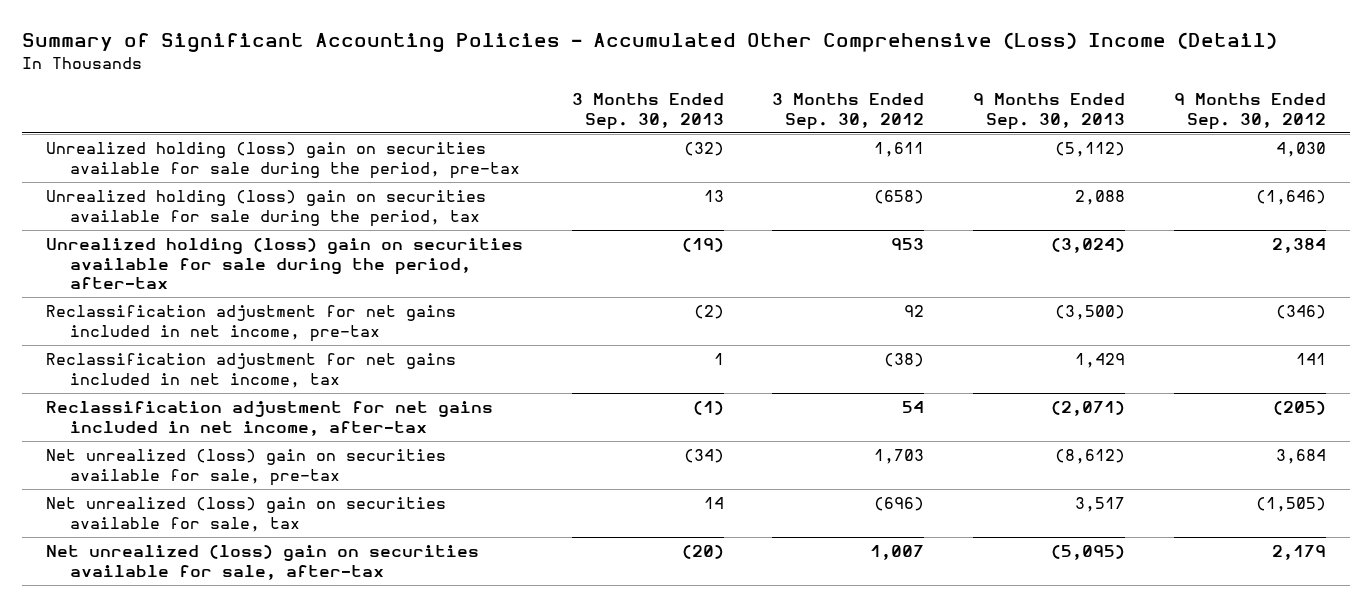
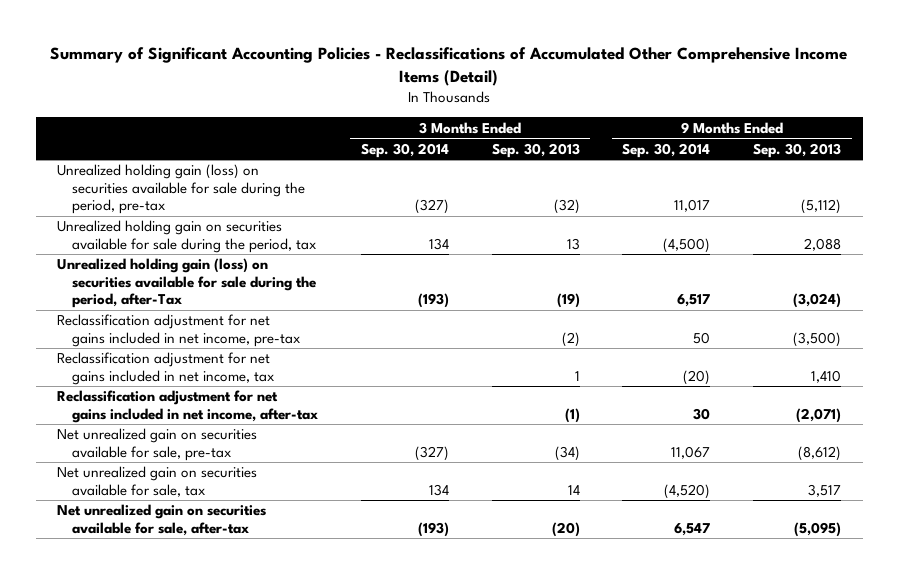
[21,32,1277,53] Summary of Significant Accounting Policies - Accumulated Other Comprehensive (Loss) Income (Detail) -> [50,46,848,86] Summary of Significant Accounting Policies - Reclassifications of Accumulated Other Comprehensive Income Items (Detail)
[772,93,925,130] 3 Months Ended Sep. 30, 2012 -> none
[1173,93,1326,130] 9 Months Ended Sep. 30, 2012 -> none
none -> [360,142,449,158] Sep. 30, 2014
none -> [622,142,711,158] Sep. 30, 2014
[46,142,520,179] Unrealized holding (loss) gain on securities available for sale during the period, pre-tax -> [57,164,306,215] Unrealized holding gain (loss) on securities available for sale during the period, pre-tax
[46,190,487,227] Unrealized holding (loss) gain on securities available for sale during the period, tax -> [57,220,318,253] Unrealized holding gain on securities available for sale during the period, tax
[46,238,524,290] Unrealized holding (loss) gain on securities available for sale during the period, after-tax -> [57,258,317,309] Unrealized holding gain (loss) on securities available for sale during the period, after-Tax
[1075,353,1126,369] 1,429 -> [811,369,842,383] 1,410
[46,449,447,486] Net unrealized (loss) gain on securities available for sale, pre-tax -> [57,428,258,461] Net unrealized gain on securities available for sale, pre-tax
[46,497,447,532] Net unrealized (loss) gain on securities available for sale, tax -> [57,466,258,497] Net unrealized gain on securities available for sale, tax
[46,545,480,580] Net unrealized (loss) gain on securities available for sale, after-tax -> [57,504,267,536] Net unrealized gain on securities available for sale, after-tax

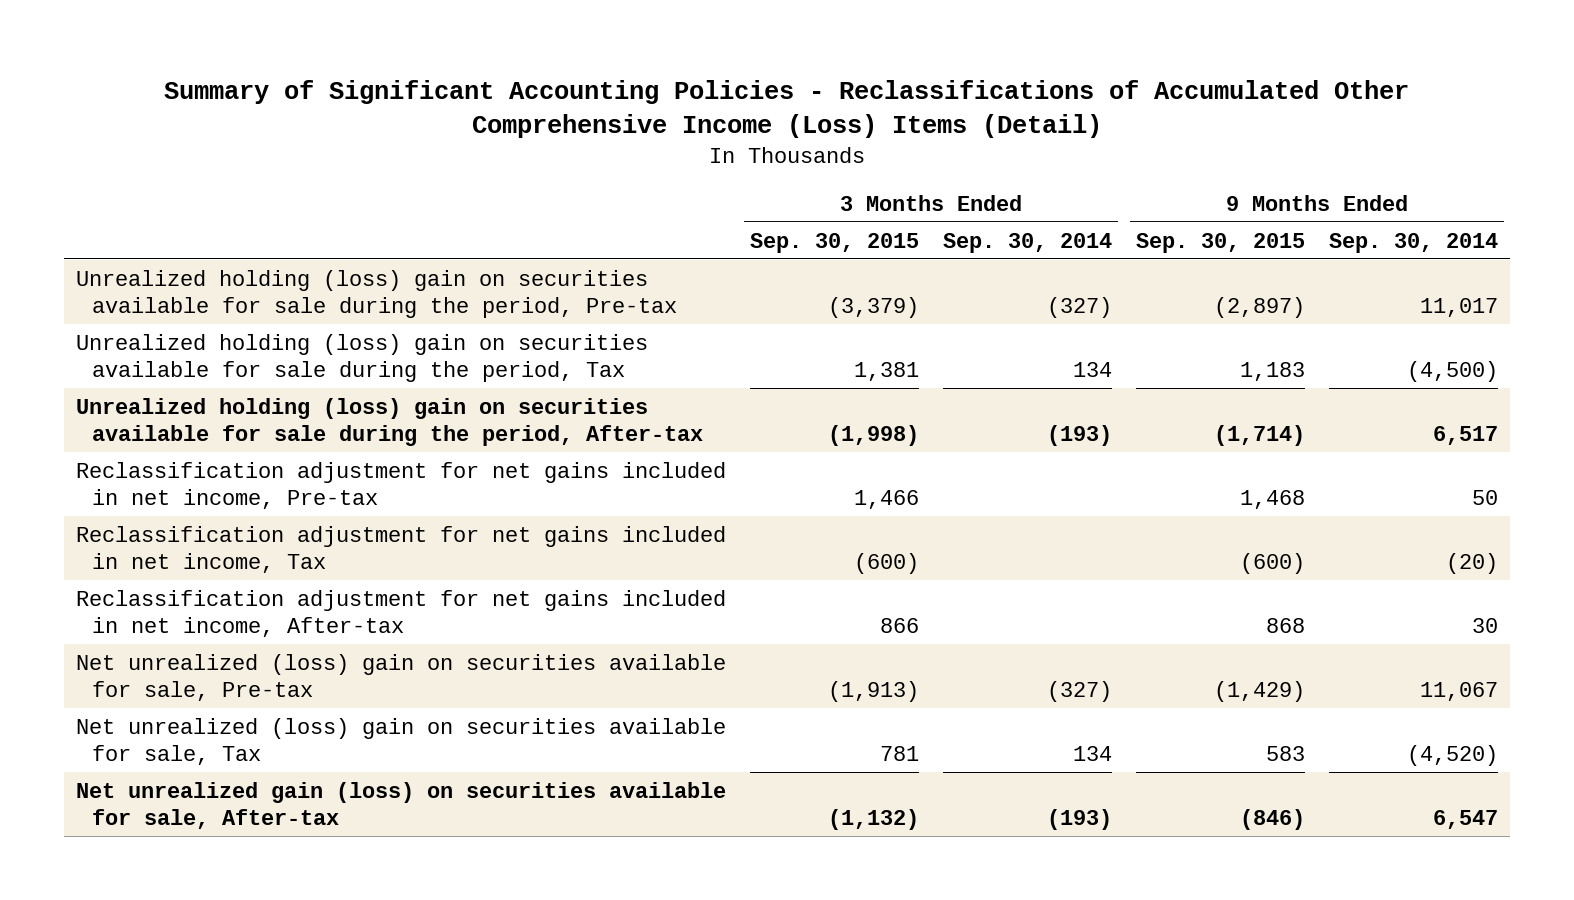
[50,46,848,86] Summary of Significant Accounting Policies - Reclassifications of Accumulated Other Comprehensive Income Items (Detail) -> [164,79,1410,139] Summary of Significant Accounting Policies - Reclassifications of Accumulated Other Comprehensive Income (Loss) Items (Detail)
[491,142,580,158] Sep. 30, 2013 -> none
[753,142,842,158] Sep. 30, 2013 -> none
none -> [750,232,920,253] Sep. 30, 2015
none -> [1135,232,1305,253] Sep. 30, 2015
[57,164,306,215] Unrealized holding gain (loss) on securities available for sale during the period, pre-tax -> [76,269,678,319] Unrealized holding (loss) gain on securities available for sale during the period, Pre-tax
[57,220,318,253] Unrealized holding gain on securities available for sale during the period, tax -> [76,333,649,383] Unrealized holding (loss) gain on securities available for sale during the period, Tax
[57,258,317,309] Unrealized holding gain (loss) on securities available for sale during the period, after-Tax -> [76,397,704,447] Unrealized holding (loss) gain on securities available for sale during the period, After-tax
[57,314,302,347] Reclassification adjustment for net gains included in net income, pre-tax -> [76,461,727,510] Reclassification adjustment for net gains included in net income, Pre-tax
[57,352,276,385] Reclassification adjustment for net gains included in net income, tax -> [76,525,727,574] Reclassification adjustment for net gains included in net income, Tax
[57,390,319,423] Reclassification adjustment for net gains included in net income, after-tax -> [76,589,727,638] Reclassification adjustment for net gains included in net income, After-tax
[57,428,258,461] Net unrealized gain on securities available for sale, pre-tax -> [76,653,727,702] Net unrealized (loss) gain on securities available for sale, Pre-tax
[57,466,258,497] Net unrealized gain on securities available for sale, tax -> [76,717,727,766] Net unrealized (loss) gain on securities available for sale, Tax
[57,504,267,536] Net unrealized gain on securities available for sale, after-tax -> [76,781,727,830] Net unrealized gain (loss) on securities available for sale, After-tax

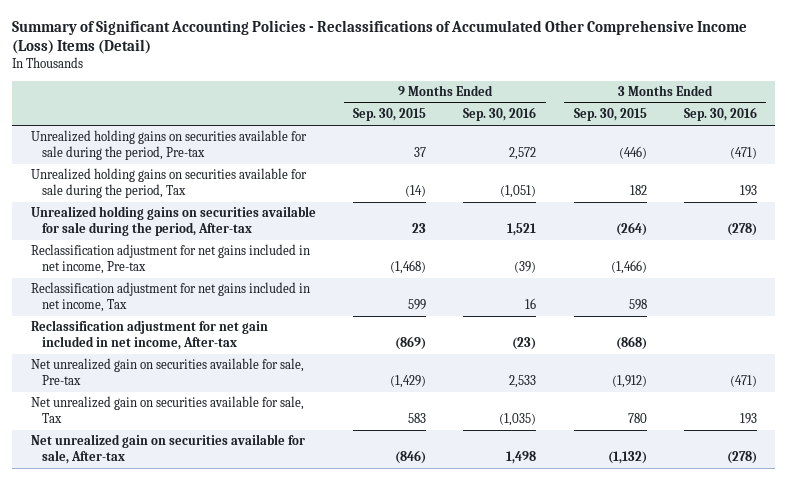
[943,232,1113,253] Sep. 30, 2014 -> none
[1328,232,1498,253] Sep. 30, 2014 -> none
none -> [463,107,537,122] Sep. 30, 2016
none -> [683,107,757,122] Sep. 30, 2016
[76,269,678,319] Unrealized holding (loss) gain on securities available for sale during the period, Pre-tax -> [31,130,308,160] Unrealized holding gains on securities available for sale during the period, Pre-tax
[828,297,920,319] (3,379) -> [618,145,647,159] (446)
[1213,297,1305,319] (2,897) -> [414,146,427,157] 37
[76,333,649,383] Unrealized holding (loss) gain on securities available for sale during the period, Tax -> [31,168,308,198] Unrealized holding gains on securities available for sale during the period, Tax
[854,362,920,382] 1,381 -> [629,184,647,195] 182
[1239,362,1305,382] 1,183 -> [405,184,427,197] (14)
[76,397,704,447] Unrealized holding (loss) gain on securities available for sale during the period, After-tax -> [31,206,317,236] Unrealized holding gains on securities available for sale during the period, After-tax
[828,425,920,447] (1,998) -> [615,221,647,236] (264)
[1213,425,1305,447] (1,714) -> [412,222,427,233] 23
[854,490,920,510] 1,466 -> [610,259,647,274] (1,466)
[1239,490,1305,510] 1,468 -> [390,259,427,274] (1,468)
[854,553,920,575] (600) -> [628,298,647,310] 598
[1239,553,1305,575] (600) -> [408,298,427,310] 599
[76,589,727,638] Reclassification adjustment for net gains included in net income, After-tax -> [31,320,269,350] Reclassification adjustment for net gain included in net income, After-tax
[880,618,920,634] 866 -> [615,335,647,350] (868)
[1265,618,1305,634] 868 -> [395,335,427,350] (869)
[76,653,727,702] Net unrealized (loss) gain on securities available for sale, Pre-tax -> [31,358,305,385] Net unrealized gain on securities available for sale, Pre-tax
[828,681,920,703] (1,913) -> [611,374,647,388] (1,912)
[76,717,727,766] Net unrealized (loss) gain on securities available for sale, Tax -> [31,396,305,423] Net unrealized gain on securities available for sale, Tax
[880,746,920,762] 781 -> [627,412,647,423] 780
[76,781,727,830] Net unrealized gain (loss) on securities available for sale, After-tax -> [31,434,306,464] Net unrealized gain on securities available for sale, After-tax

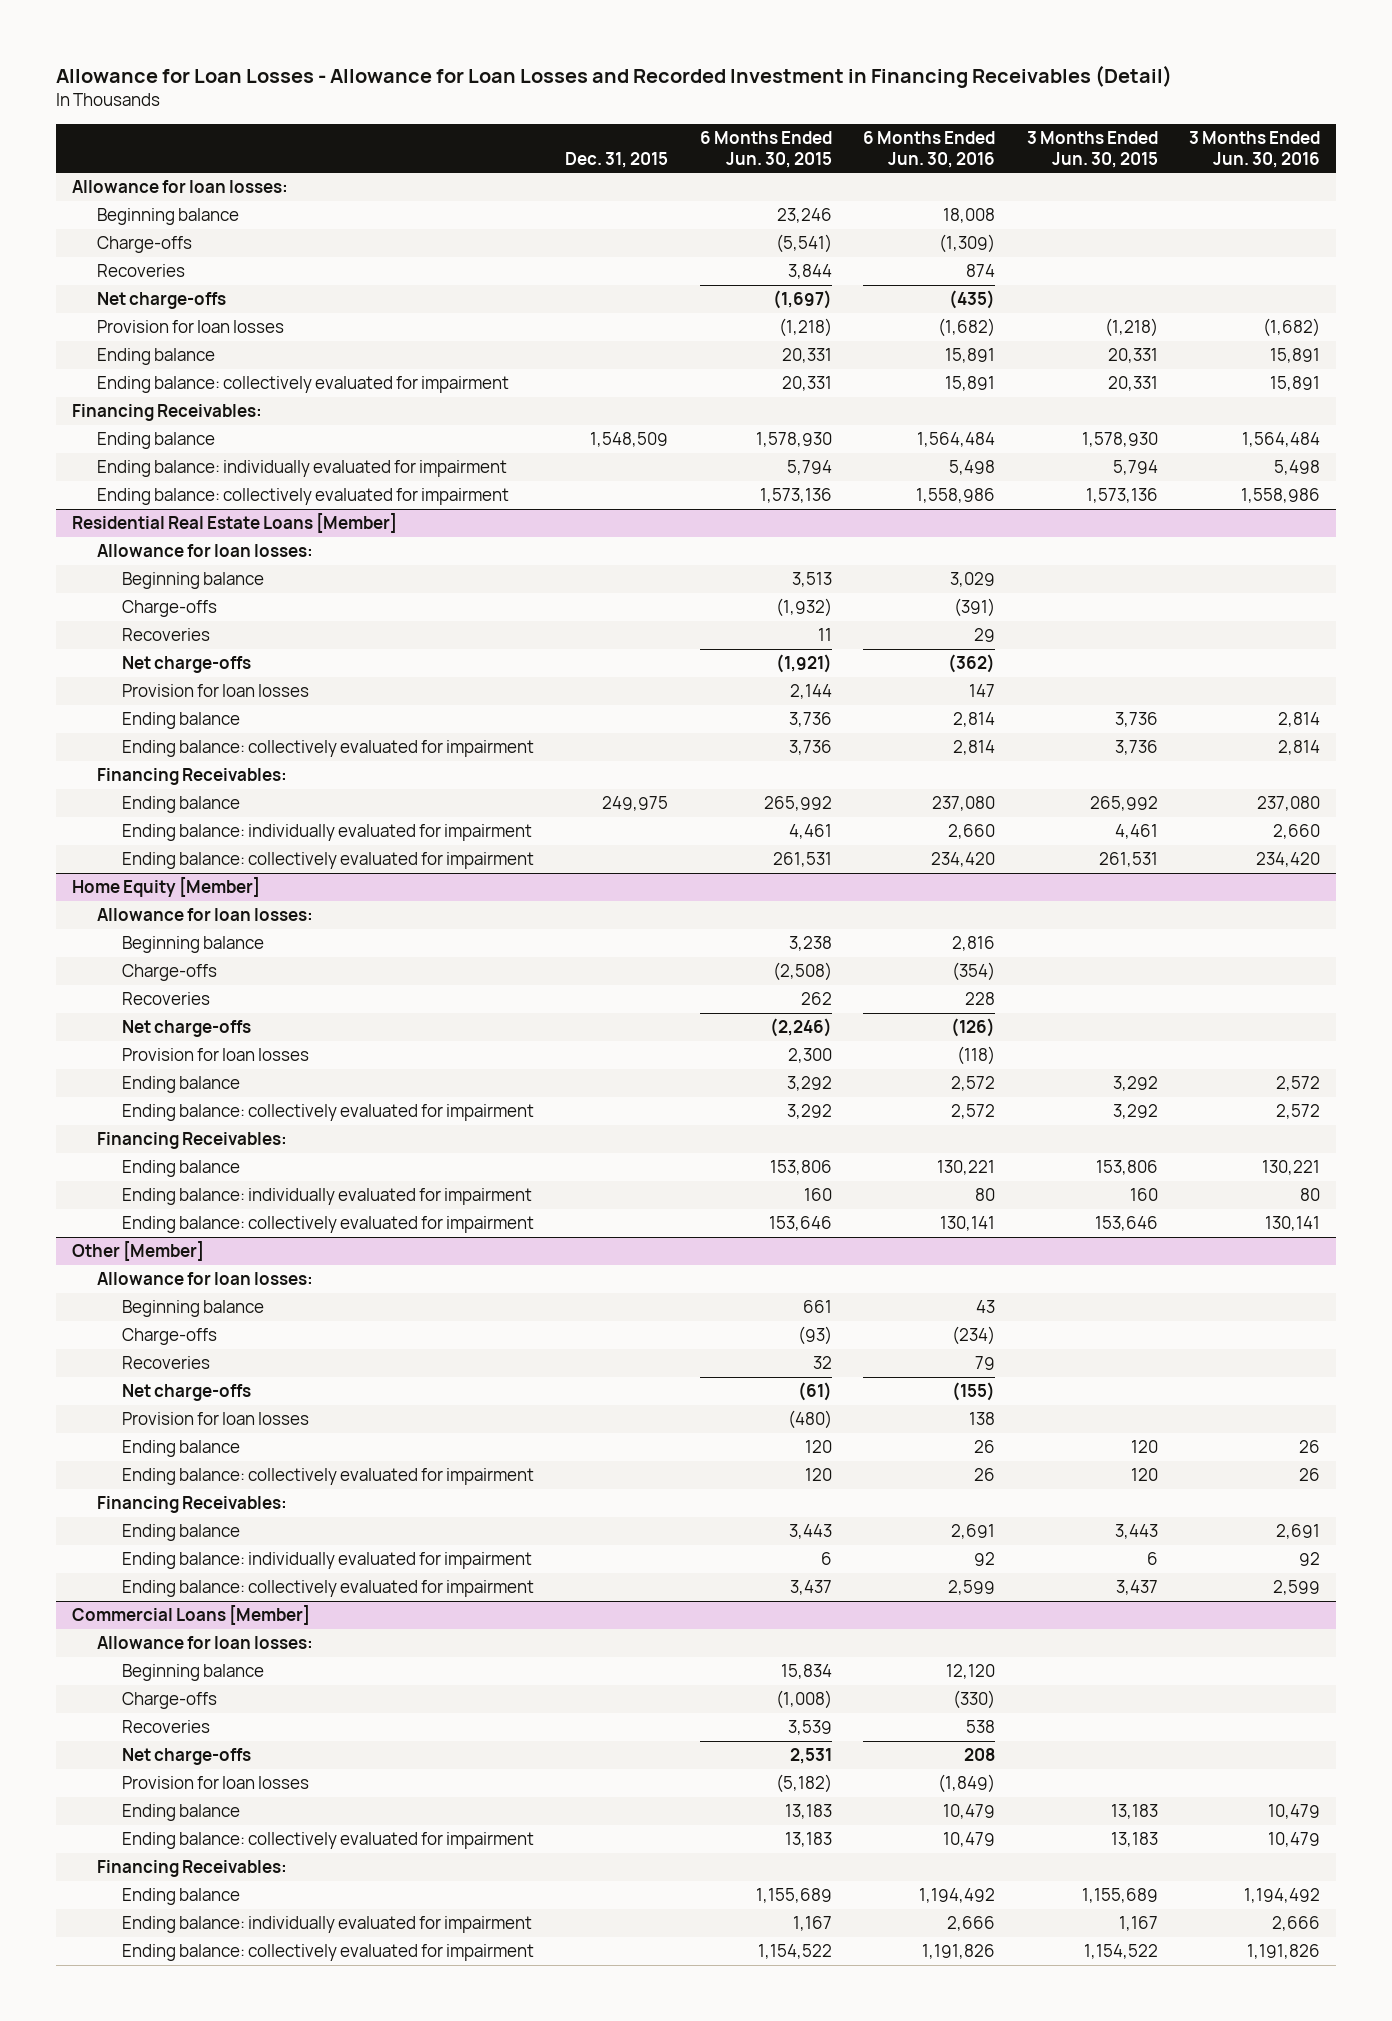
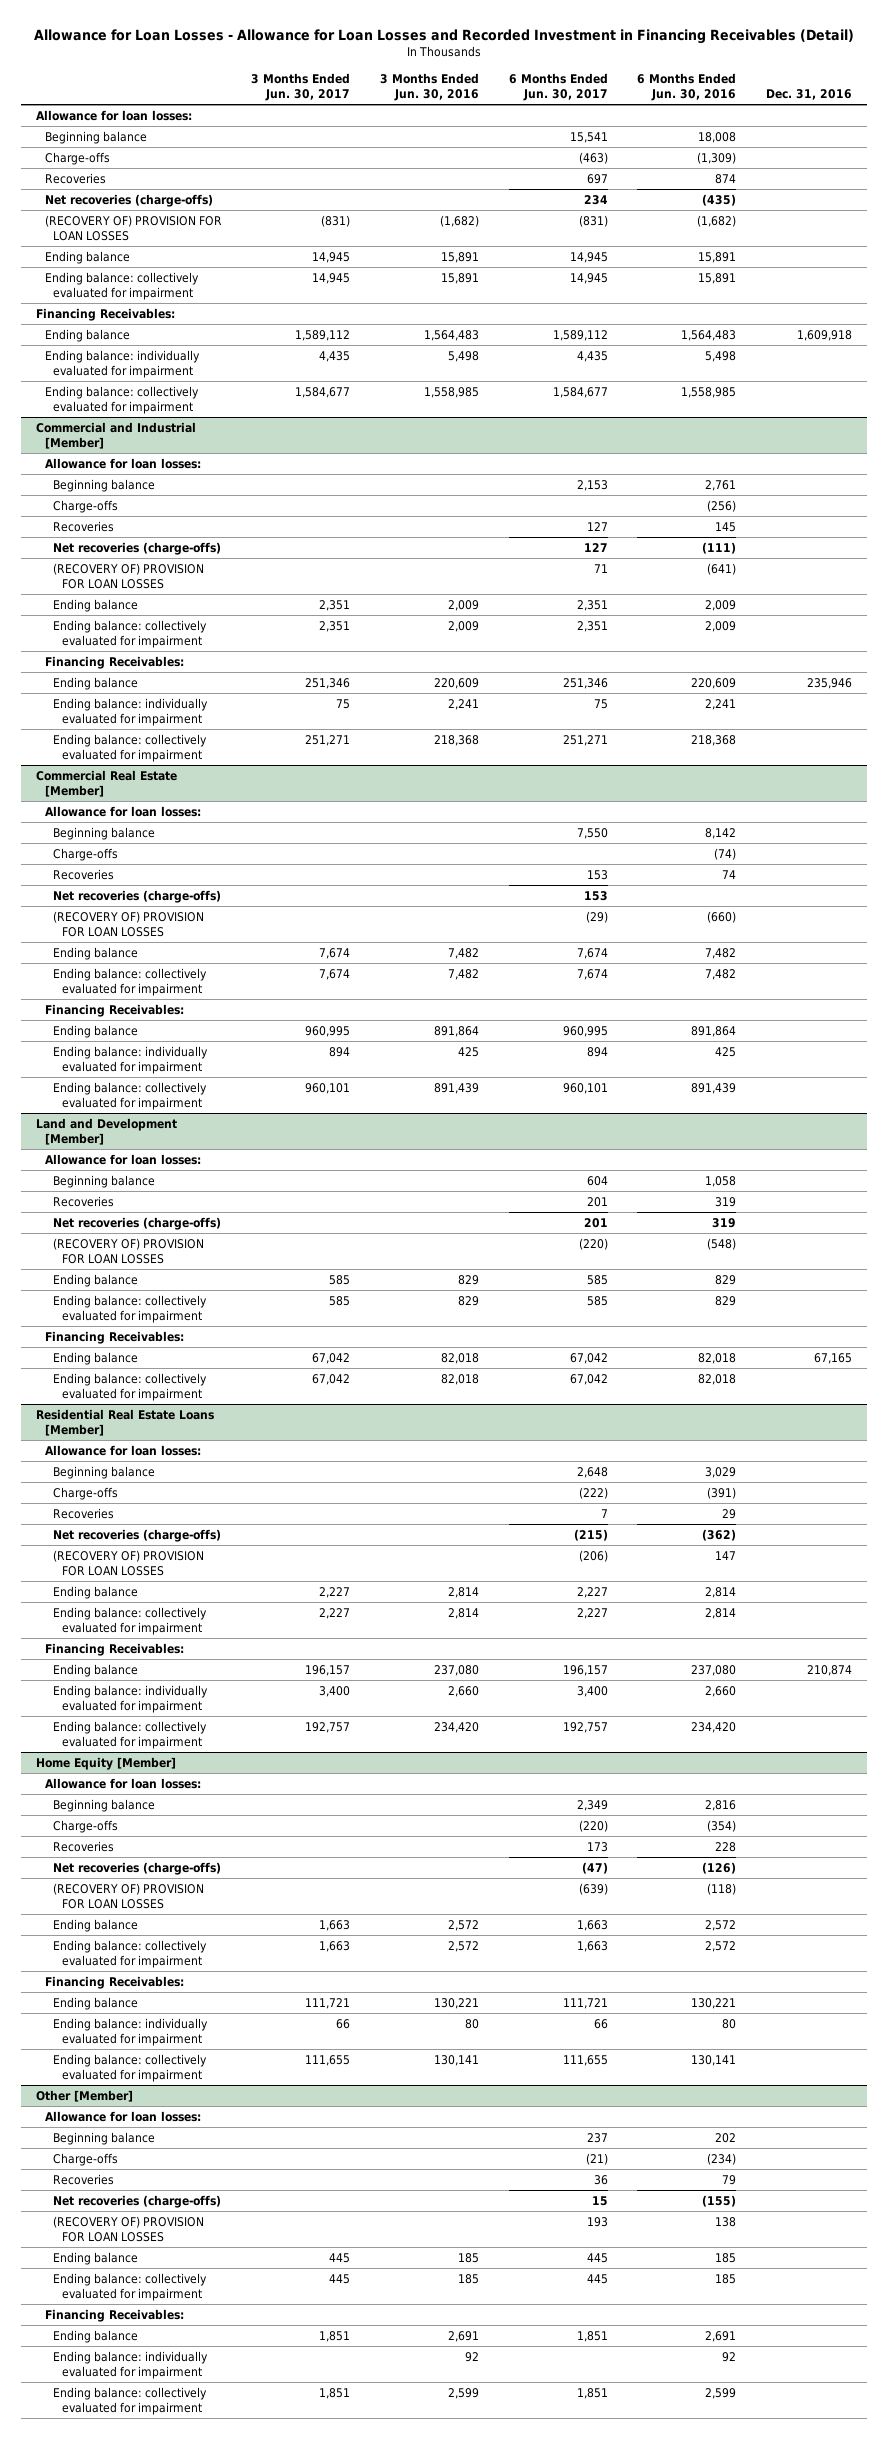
[565,151,669,168] Dec. 31, 2015 -> none
[699,130,832,168] 6 Months Ended Jun. 30, 2015 -> none
[1026,130,1158,168] 3 Months Ended Jun. 30, 2015 -> none
none -> [251,73,351,102] 3 Months Ended Jun. 30, 2017
none -> [508,73,608,102] 6 Months Ended Jun. 30, 2017
none -> [765,89,852,101] Dec. 31, 2016
[97,292,227,310] Net charge-offs -> [44,193,213,207] Net recoveries (charge-offs)
[97,320,285,334] Provision for loan losses -> [44,214,222,241] (RECOVERY OF) PROVISION FOR LOAN LOSSES
[917,432,996,448] 1,564,484 -> [681,329,737,341] 1,564,483
[1241,432,1320,448] 1,564,484 -> [423,329,479,341] 1,564,483
[916,488,996,504] 1,558,986 -> [681,386,737,398] 1,558,985
[1240,488,1320,504] 1,558,986 -> [423,386,479,398] 1,558,985
none -> [35,421,196,449] Commercial and Industrial [Member]
none -> [44,457,201,469] Allowance for loan losses:
none -> [53,478,156,492] Beginning balance
none -> [53,499,119,513] Charge-offs
none -> [53,520,115,532] Recoveries
none -> [53,541,222,555] Net recoveries (charge-offs)
none -> [53,562,205,589] (RECOVERY OF) PROVISION FOR LOAN LOSSES
none -> [53,598,139,612] Ending balance
none -> [53,619,208,648] Ending balance: collectively evaluated for impairment
none -> [44,655,184,669] Financing Receivables:
none -> [53,676,139,690] Ending balance
none -> [53,697,209,726] Ending balance: individually evaluated for impairment
none -> [53,733,208,762] Ending balance: collectively evaluated for impairment
none -> [35,769,177,797] Commercial Real Estate [Member]
none -> [44,805,201,817] Allowance for loan losses:
none -> [53,826,156,840] Beginning balance
none -> [53,847,119,861] Charge-offs
none -> [53,868,115,880] Recoveries
none -> [53,889,222,903] Net recoveries (charge-offs)
none -> [53,910,205,937] (RECOVERY OF) PROVISION FOR LOAN LOSSES
none -> [53,946,139,960] Ending balance
none -> [53,967,208,996] Ending balance: collectively evaluated for impairment
none -> [44,1003,184,1017] Financing Receivables:
none -> [53,1024,139,1038] Ending balance
none -> [53,1045,209,1074] Ending balance: individually evaluated for impairment
none -> [53,1081,208,1110] Ending balance: collectively evaluated for impairment
none -> [35,1117,177,1145] Land and Development [Member]
none -> [44,1153,201,1165] Allowance for loan losses:
none -> [53,1174,156,1188] Beginning balance
none -> [53,1195,115,1207] Recoveries
none -> [53,1216,222,1230] Net recoveries (charge-offs)
none -> [53,1237,205,1264] (RECOVERY OF) PROVISION FOR LOAN LOSSES
none -> [53,1273,139,1287] Ending balance
none -> [53,1294,208,1323] Ending balance: collectively evaluated for impairment
none -> [44,1330,184,1344] Financing Receivables:
none -> [53,1351,139,1365] Ending balance
none -> [53,1372,208,1401] Ending balance: collectively evaluated for impairment
[121,656,251,674] Net charge-offs -> [53,1528,222,1542] Net recoveries (charge-offs)
[121,684,309,698] Provision for loan losses -> [53,1549,205,1576] (RECOVERY OF) PROVISION FOR LOAN LOSSES
[121,1020,251,1038] Net charge-offs -> [53,1861,222,1875] Net recoveries (charge-offs)
[121,1048,309,1062] Provision for loan losses -> [53,1882,205,1909] (RECOVERY OF) PROVISION FOR LOAN LOSSES
[976,1300,996,1314] 43 -> [715,2132,737,2143] 202
[121,1384,251,1402] Net charge-offs -> [53,2194,222,2208] Net recoveries (charge-offs)
[121,1412,309,1426] Provision for loan losses -> [53,2215,205,2242] (RECOVERY OF) PROVISION FOR LOAN LOSSES
[974,1440,996,1454] 26 -> [715,2252,737,2263] 185
[1298,1440,1320,1454] 26 -> [457,2252,479,2263] 185
[974,1468,996,1482] 26 -> [715,2273,737,2284] 185
[1298,1468,1320,1482] 26 -> [457,2273,479,2284] 185
[72,1605,311,1626] Commercial Loans [Member] -> none
[97,1636,314,1650] Allowance for loan losses: -> none
[121,1664,264,1682] Beginning balance -> none
[121,1692,217,1710] Charge-offs -> none
[121,1720,210,1734] Recoveries -> none
[121,1748,251,1766] Net charge-offs -> none
[121,1776,309,1790] Provision for loan losses -> none
[121,1804,240,1822] Ending balance -> none
[121,1832,534,1850] Ending balance: collectively evaluated for impairment -> none
[97,1860,288,1878] Financing Receivables: -> none
[121,1888,240,1906] Ending balance -> none
[121,1916,532,1934] Ending balance: individually evaluated for impairment -> none
[121,1944,534,1962] Ending balance: collectively evaluated for impairment -> none

